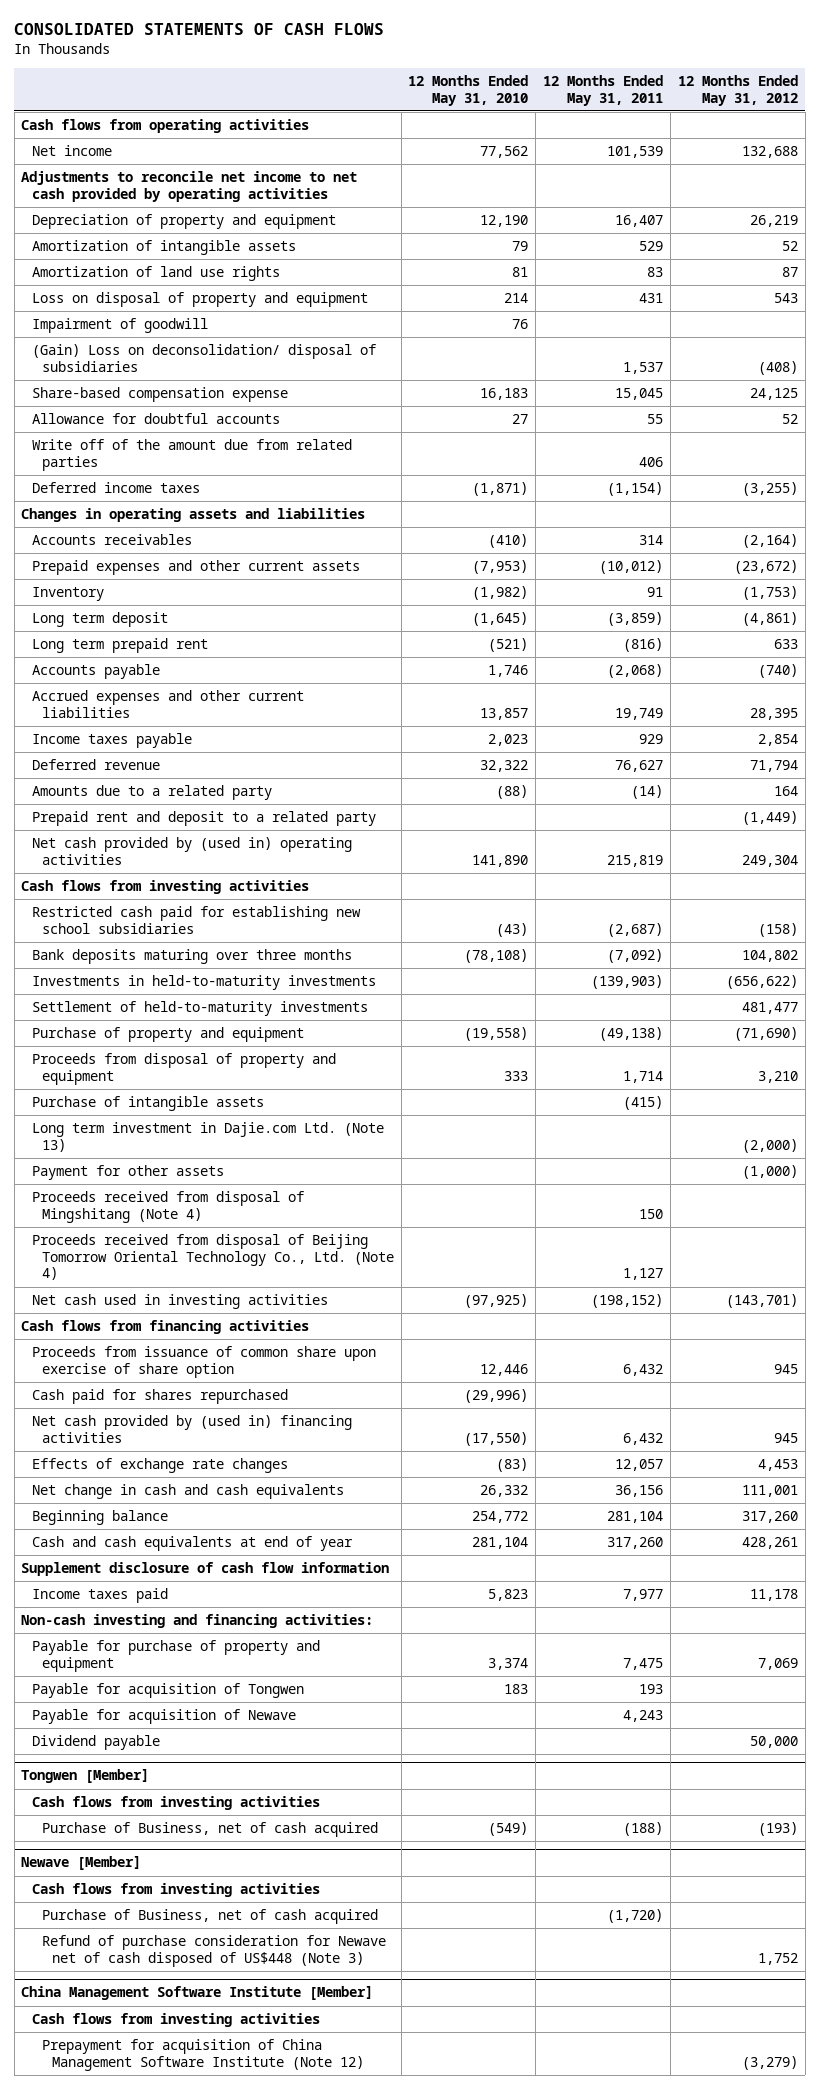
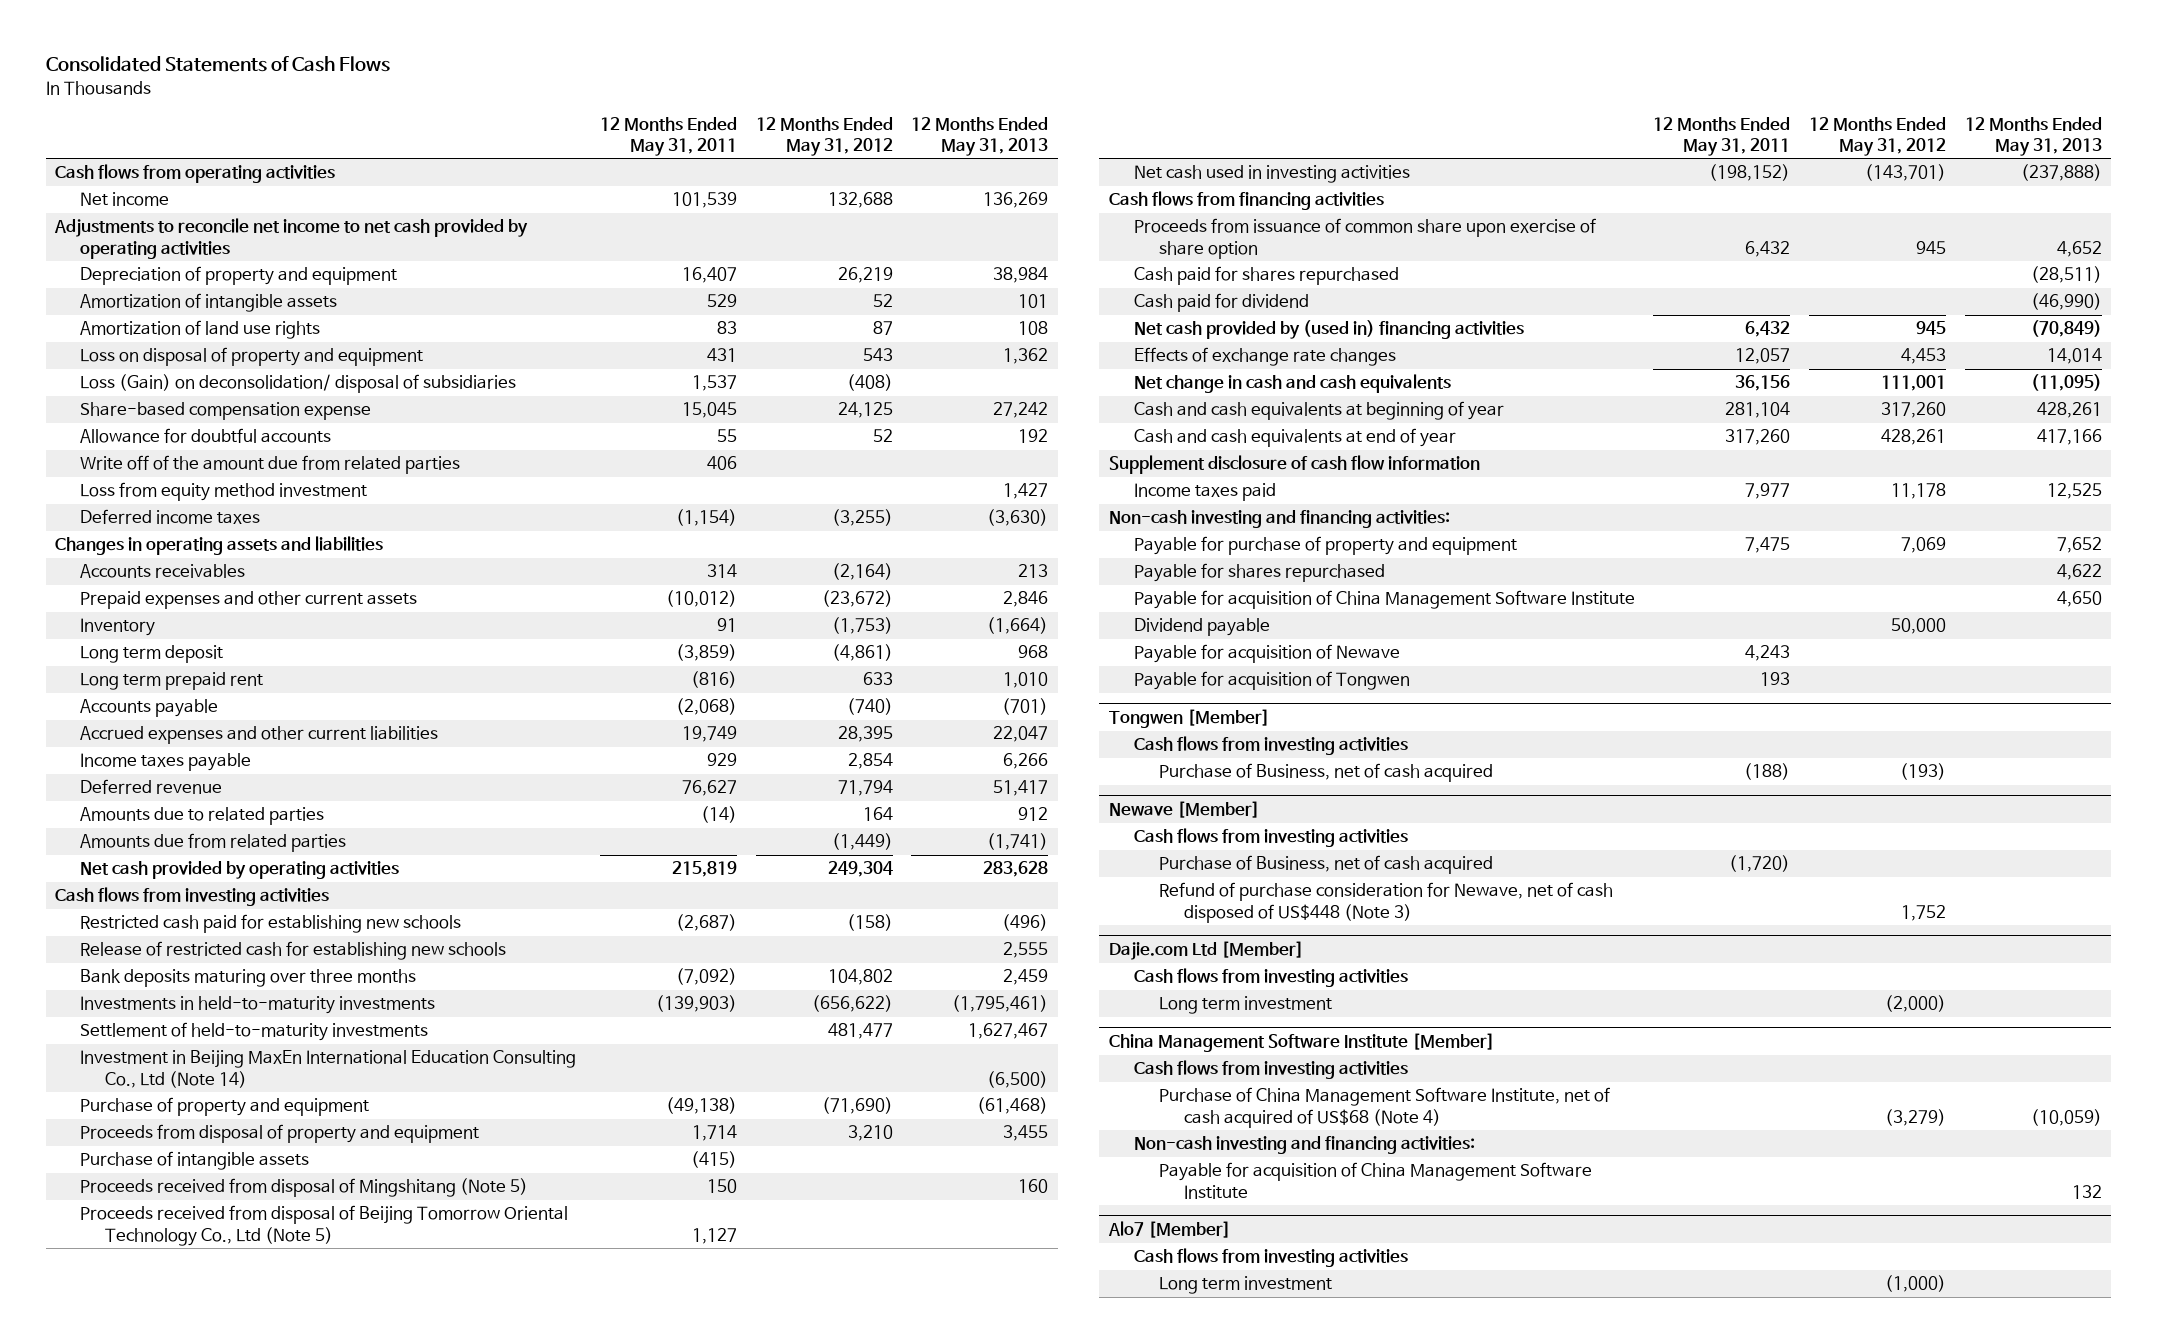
[14,23,385,36] CONSOLIDATED STATEMENTS OF CASH FLOWS -> [45,56,390,73] Consolidated Statements of Cash Flows
[408,74,529,106] 12 Months Ended May 31, 2010 -> none
none -> [911,116,1049,156] 12 Months Ended May 31, 2013
[31,318,208,334] Impairment of goodwill -> none
[31,344,376,372] (Gain) Loss on deconsolidation/ disposal of subsidiaries -> [80,374,517,394] Loss (Gain) on deconsolidation/ disposal of subsidiaries
none -> [80,482,368,502] Loss from equity method investment
[31,785,272,801] Amounts due to a related party -> [80,807,325,826] Amounts due to related parties
[31,811,376,827] Prepaid rent and deposit to a related party -> [80,833,347,853] Amounts due from related parties
[31,837,352,865] Net cash provided by (used in) operating activities -> [80,861,400,880] Net cash provided by operating activities
[31,906,361,934] Restricted cash paid for establishing new school subsidiaries -> [80,914,462,934] Restricted cash paid for establishing new schools
none -> [80,941,507,961] Release of restricted cash for establishing new schools
none -> [80,1050,577,1088] Investment in Beijing MaxEn International Education Consulting Co., Ltd (Note 14)
[31,1122,384,1152] Long term investment in Dajie.com Ltd. (Note 13) -> none
[31,1165,224,1181] Payment for other assets -> none
[31,1191,304,1223] Proceeds received from disposal of Mingshitang (Note 4) -> [80,1178,529,1198] Proceeds received from disposal of Mingshitang (Note 5)
[31,1234,394,1281] Proceeds received from disposal of Beijing Tomorrow Oriental Technology Co., Ltd. (Note 4) -> [80,1205,569,1246] Proceeds received from disposal of Beijing Tomorrow Oriental Technology Co., Ltd (Note 5)
none -> [1133,293,1309,313] Cash paid for dividend
[31,1510,168,1526] Beginning balance -> [1133,401,1504,421] Cash and cash equivalents at beginning of year
none -> [1133,563,1385,583] Payable for shares repurchased
none -> [1133,590,1635,610] Payable for acquisition of China Management Software Institute
[31,1709,296,1725] Payable for acquisition of Newave -> [1133,644,1400,664] Payable for acquisition of Newave
[31,1683,304,1699] Payable for acquisition of Tongwen -> [1133,671,1410,691] Payable for acquisition of Tongwen
[41,1935,386,1967] Refund of purchase consideration for Newave net of cash disposed of US$448 (Note 3) -> [1158,882,1613,923] Refund of purchase consideration for Newave, net of cash disposed of US$448 (Note 3)
none -> [1108,940,1304,960] Dajie.com Ltd [Member]
none -> [1133,968,1408,988] Cash flows from investing activities
none -> [1158,996,1332,1015] Long term investment
[41,2039,364,2071] Prepayment for acquisition of China Management Software Institute (Note 12) -> [1158,1087,1610,1128] Purchase of China Management Software Institute, net of cash acquired of US$68 (Note 4)
none -> [1133,1136,1475,1155] Non-cash investing and financing activities:
none -> [1158,1162,1592,1199] Payable for acquisition of China Management Software Institute
none -> [1107,1220,1231,1238] Alo7 [Member]
none -> [1133,1248,1408,1268] Cash flows from investing activities
none -> [1158,1276,1332,1295] Long term investment

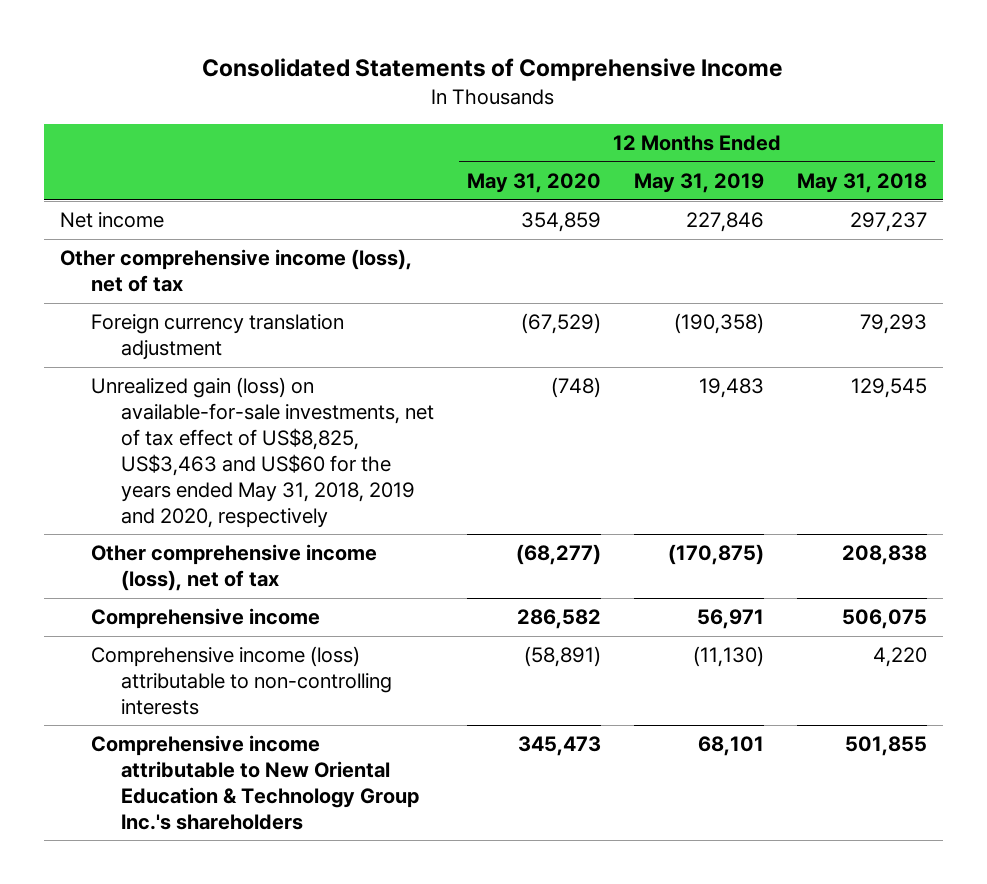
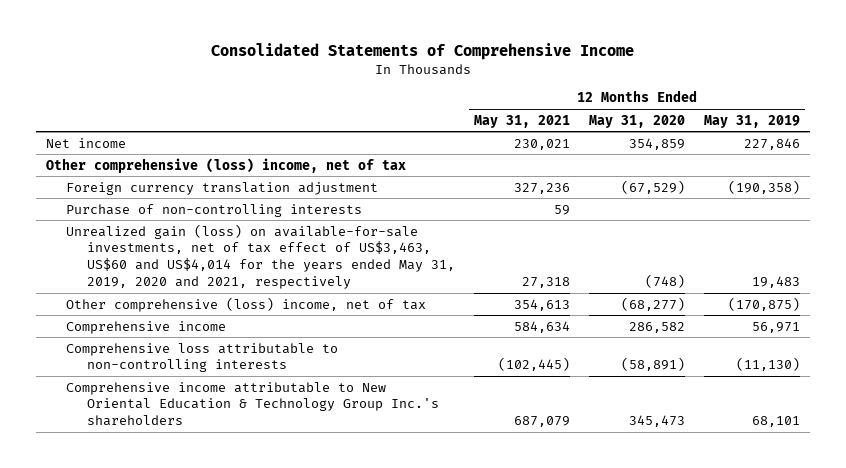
[796,173,927,194] May 31, 2018 -> none
none -> [473,114,570,128] May 31, 2021
[60,249,413,293] Other comprehensive income (loss), net of tax -> [45,157,406,173] Other comprehensive (loss) income, net of tax
none -> [66,203,363,217] Purchase of non-controlling interests
[90,377,435,528] Unrealized gain (loss) on available-for-sale investments, net of tax effect of US$8,825, US$3,463 and US$60 for the years ended May 31, 2018, 2019 and 2020, respectively -> [66,223,455,289] Unrealized gain (loss) on available-for-sale investments, net of tax effect of US$3,463, US$60 and US$4,014 for the years ended May 31, 2019, 2020 and 2021, respectively
[90,544,377,592] Other comprehensive income (loss), net of tax -> [66,296,427,312] Other comprehensive (loss) income, net of tax
[90,646,393,715] Comprehensive income (loss) attributable to non-controlling interests -> [66,342,339,373] Comprehensive loss attributable to non-controlling interests

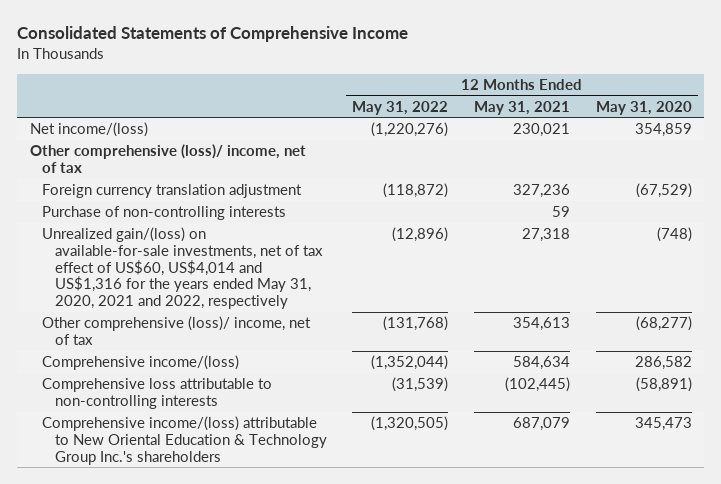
[704,114,801,128] May 31, 2019 -> none
none -> [352,100,449,115] May 31, 2022
[45,137,126,148] Net income -> [29,122,148,138] Net income/(loss)
[45,157,406,173] Other comprehensive (loss) income, net of tax -> [29,144,306,173] Other comprehensive (loss)/ income, net of tax
[66,223,455,289] Unrealized gain (loss) on available-for-sale investments, net of tax effect of US$3,463, US$60 and US$4,014 for the years ended May 31, 2019, 2020 and 2021, respectively -> [42,227,323,310] Unrealized gain/(loss) on available-for-sale investments, net of tax effect of US$60, US$4,014 and US$1,316 for the years ended May 31, 2020, 2021 and 2022, respectively
[66,296,427,312] Other comprehensive (loss) income, net of tax -> [42,316,312,345] Other comprehensive (loss)/ income, net of tax
[66,320,227,334] Comprehensive income -> [42,355,240,371] Comprehensive income/(loss)
[66,381,439,427] Comprehensive income attributable to New Oriental Education & Technology Group Inc.'s shareholders -> [42,416,327,465] Comprehensive income/(loss) attributable to New Oriental Education & Technology Group Inc.'s shareholders

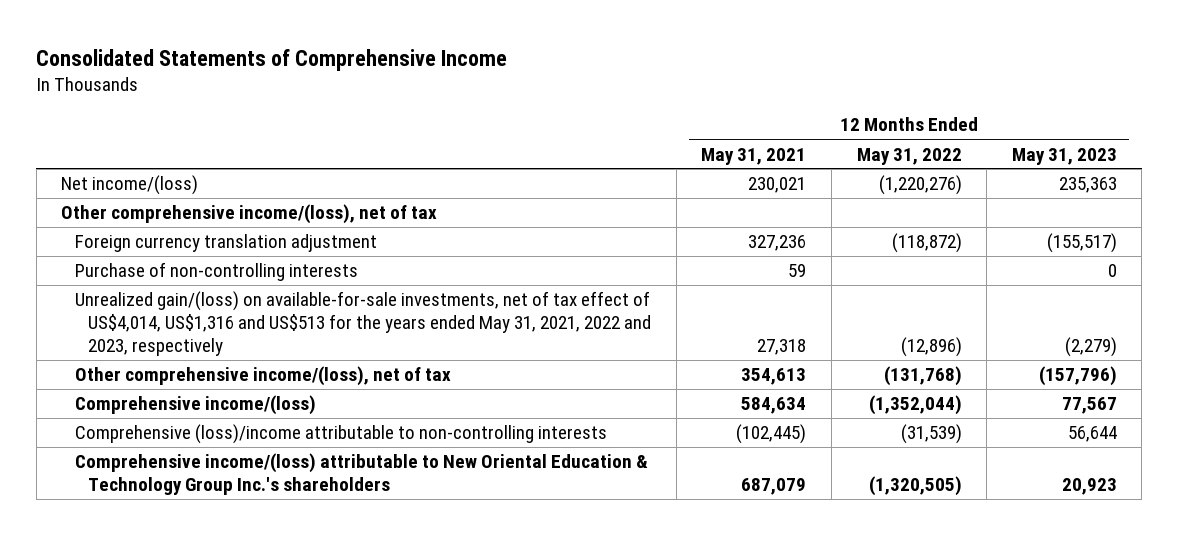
[595,100,692,115] May 31, 2020 -> none
none -> [1011,147,1117,165] May 31, 2023
[29,144,306,173] Other comprehensive (loss)/ income, net of tax -> [61,204,438,225] Other comprehensive income/(loss), net of tax
[42,227,323,310] Unrealized gain/(loss) on available-for-sale investments, net of tax effect of US$60, US$4,014 and US$1,316 for the years ended May 31, 2020, 2021 and 2022, respectively -> [74,291,652,357] Unrealized gain/(loss) on available-for-sale investments, net of tax effect of US$4,014, US$1,316 and US$513 for the years ended May 31, 2021, 2022 and 2023, respectively
[42,316,312,345] Other comprehensive (loss)/ income, net of tax -> [74,366,451,387] Other comprehensive income/(loss), net of tax
[42,378,273,409] Comprehensive loss attributable to non-controlling interests -> [74,424,607,445] Comprehensive (loss)/income attributable to non-controlling interests

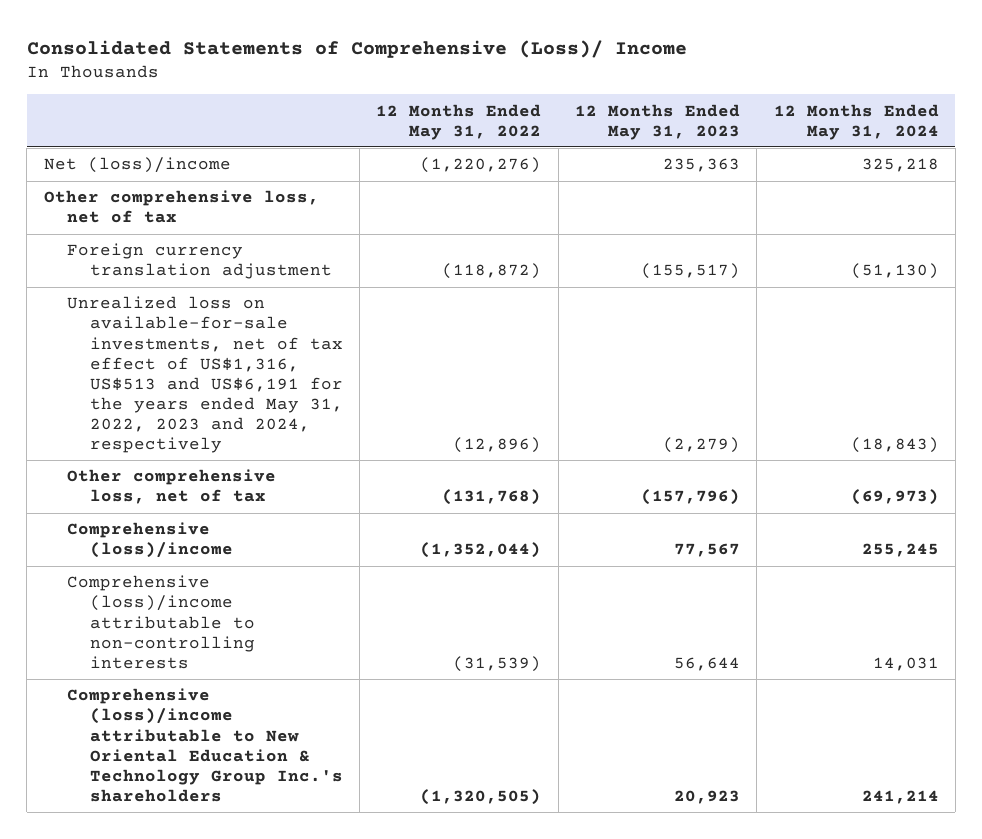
[36,48,508,71] Consolidated Statements of Comprehensive Income -> [26,39,687,58] Consolidated Statements of Comprehensive (Loss)/ Income
[701,147,807,165] May 31, 2021 -> none
none -> [773,103,939,140] 12 Months Ended May 31, 2024
[61,175,199,196] Net income/(loss) -> [43,157,231,174] Net (loss)/income
[61,204,438,225] Other comprehensive income/(loss), net of tax -> [43,190,319,224] Other comprehensive loss, net of tax
[74,262,358,282] Purchase of non-controlling interests -> none
[74,291,652,357] Unrealized gain/(loss) on available-for-sale investments, net of tax effect of US$4,014, US$1,316 and US$513 for the years ended May 31, 2021, 2022 and 2023, respectively -> [66,296,343,454] Unrealized loss on available-for-sale investments, net of tax effect of US$1,316, US$513 and US$6,191 for the years ended May 31, 2022, 2023 and 2024, respectively
[74,366,451,387] Other comprehensive income/(loss), net of tax -> [66,469,276,505] Other comprehensive loss, net of tax
[74,395,316,416] Comprehensive income/(loss) -> [66,522,233,559] Comprehensive (loss)/income
[74,453,648,496] Comprehensive income/(loss) attributable to New Oriental Education & Technology Group Inc.'s shareholders -> [66,688,343,802] Comprehensive (loss)/income attributable to New Oriental Education & Technology Group Inc.'s shareholders

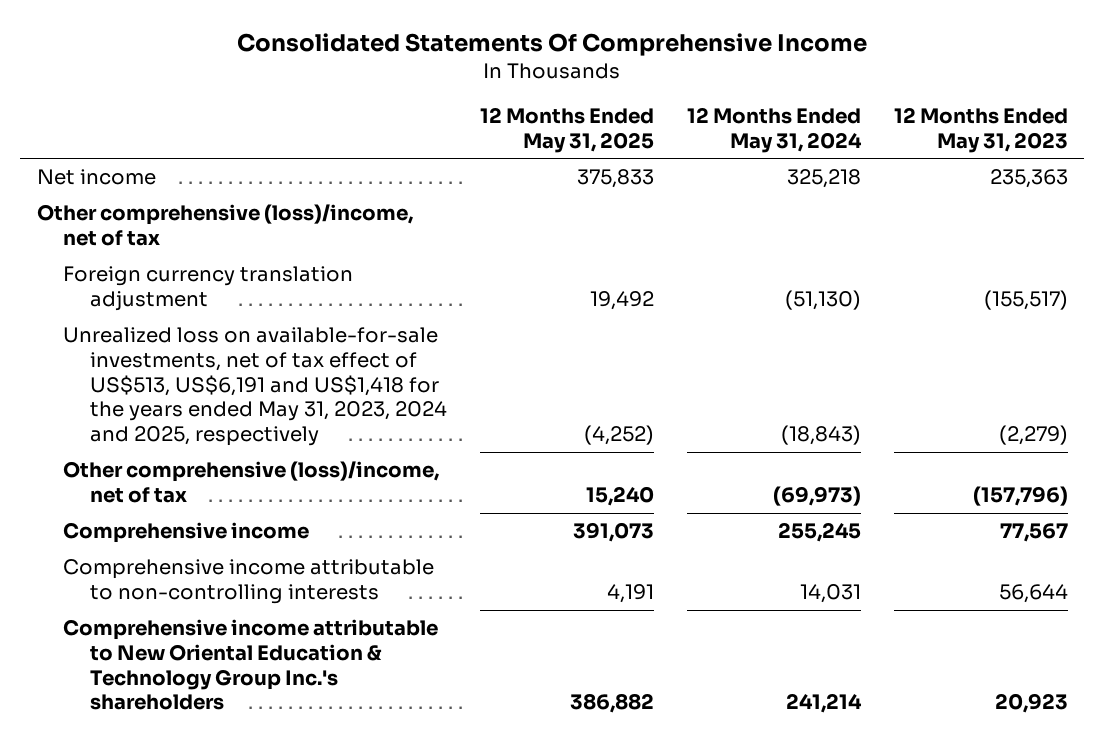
[26,39,687,58] Consolidated Statements of Comprehensive (Loss)/ Income -> [237,32,868,56] Consolidated Statements Of Comprehensive Income
[376,103,542,140] 12 Months Ended May 31, 2022 -> none
none -> [479,106,654,153] 12 Months Ended May 31, 2025
[43,157,231,174] Net (loss)/income -> [36,169,156,186] Net income
[43,190,319,224] Other comprehensive loss, net of tax -> [36,204,413,246] Other comprehensive (loss)/income, net of tax
[66,296,343,454] Unrealized loss on available-for-sale investments, net of tax effect of US$1,316, US$513 and US$6,191 for the years ended May 31, 2022, 2023 and 2024, respectively -> [63,327,447,447] Unrealized loss on available-for-sale investments, net of tax effect of US$513, US$6,191 and US$1,418 for the years ended May 31, 2023, 2024 and 2025, respectively
[66,469,276,505] Other comprehensive loss, net of tax -> [63,461,440,503] Other comprehensive (loss)/income, net of tax
[66,522,233,559] Comprehensive (loss)/income -> [63,522,310,544] Comprehensive income
[66,575,255,669] Comprehensive (loss)/income attributable to non-controlling interests -> [63,559,435,604] Comprehensive income attributable to non-controlling interests
[66,688,343,802] Comprehensive (loss)/income attributable to New Oriental Education & Technology Group Inc.'s shareholders -> [63,619,439,711] Comprehensive income attributable to New Oriental Education & Technology Group Inc.'s shareholders

